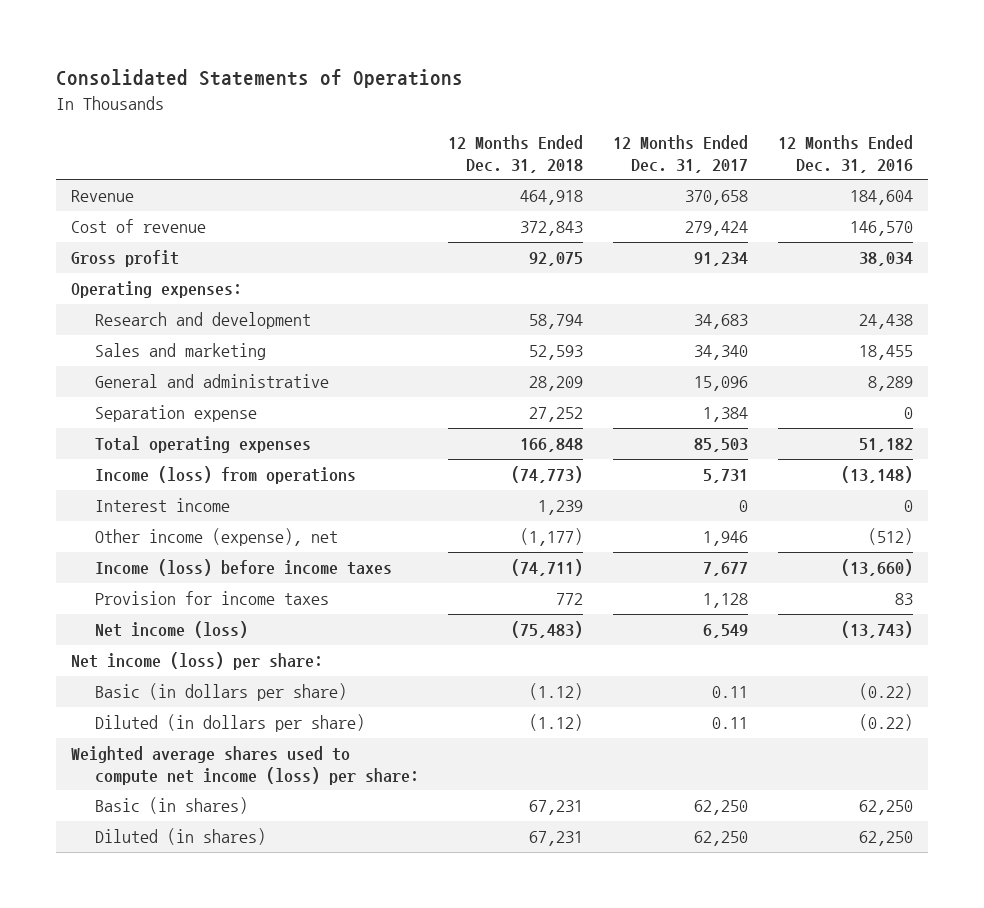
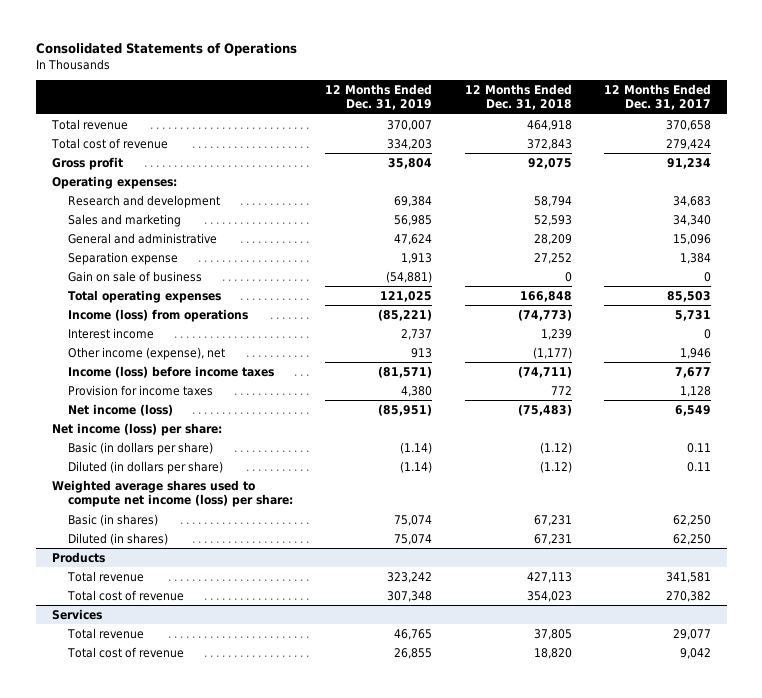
[777,135,913,173] 12 Months Ended Dec. 31, 2016 -> none
none -> [325,84,433,111] 12 Months Ended Dec. 31, 2019
[70,190,134,203] Revenue -> [50,118,128,130] Total revenue
[70,219,206,234] Cost of revenue -> [50,137,168,149] Total cost of revenue
none -> [67,270,202,282] Gain on sale of business
none -> [51,551,105,563] Products
none -> [66,570,144,582] Total revenue
none -> [66,589,184,601] Total cost of revenue
none -> [51,608,102,620] Services
none -> [66,627,144,639] Total revenue
none -> [66,646,184,658] Total cost of revenue

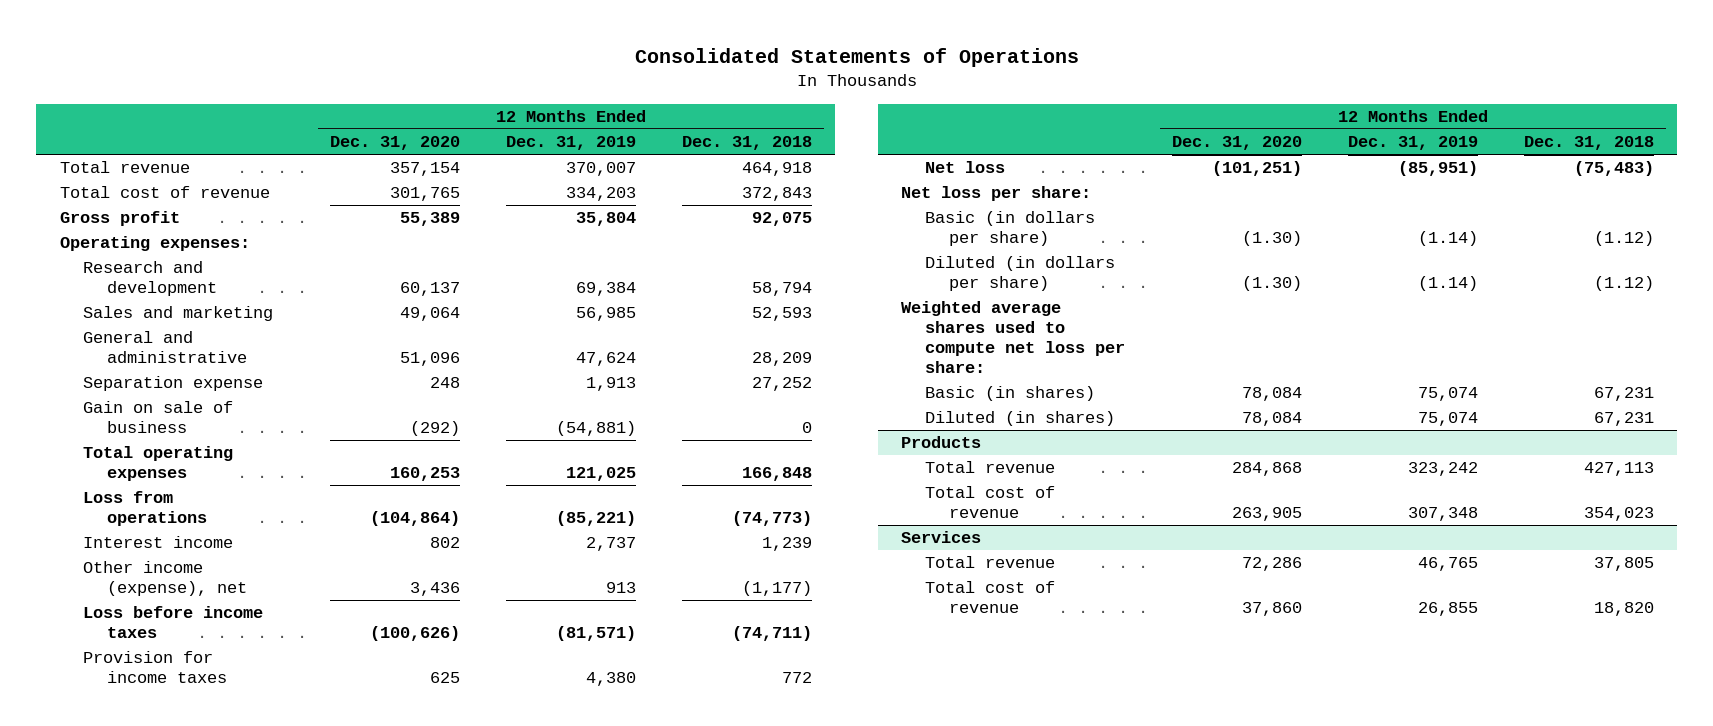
[603,84,711,111] 12 Months Ended Dec. 31, 2017 -> none
none -> [329,136,460,151] Dec. 31, 2020
[67,308,248,322] Income (loss) from operations -> [83,491,208,527] Loss from operations
[67,365,274,378] Income (loss) before income taxes -> [83,606,264,639] Loss before income taxes
[67,403,173,416] Net income (loss) -> [925,161,1006,174] Net loss
[51,422,222,436] Net income (loss) per share: -> [901,186,1092,202] Net loss per share:
[51,479,293,508] Weighted average shares used to compute net income (loss) per share: -> [901,301,1126,374] Weighted average shares used to compute net loss per share:

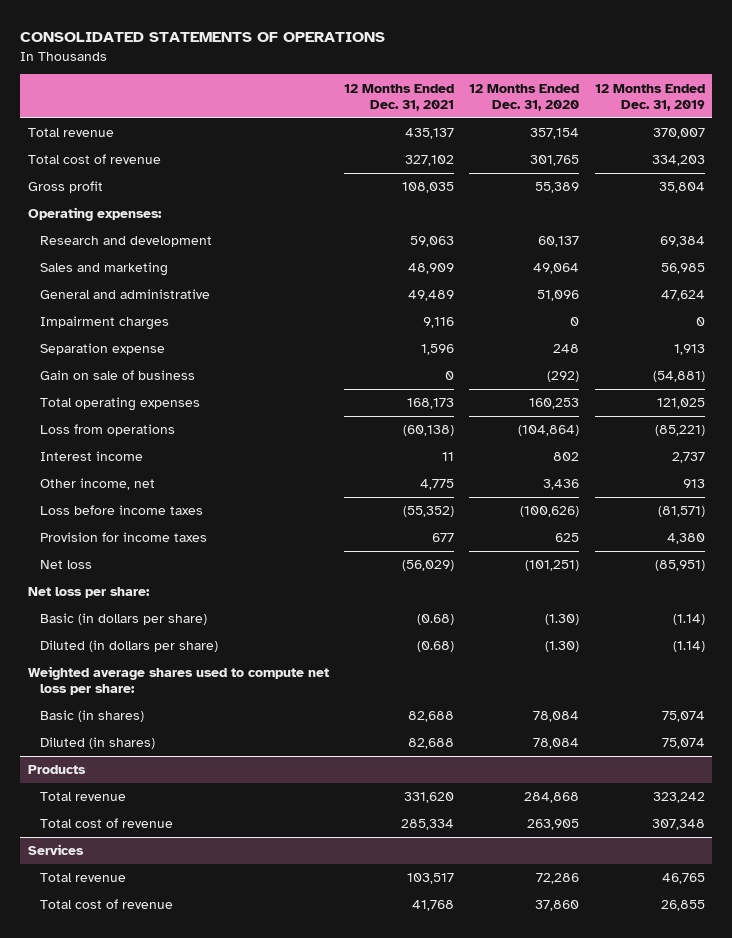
[634,48,1079,68] Consolidated Statements of Operations -> [19,31,385,42] CONSOLIDATED STATEMENTS OF OPERATIONS
[682,136,813,151] Dec. 31, 2018 -> none
none -> [343,83,454,111] 12 Months Ended Dec. 31, 2021
none -> [39,316,169,331] Impairment charges
[83,561,248,597] Other income (expense), net -> [39,478,155,491] Other income, net

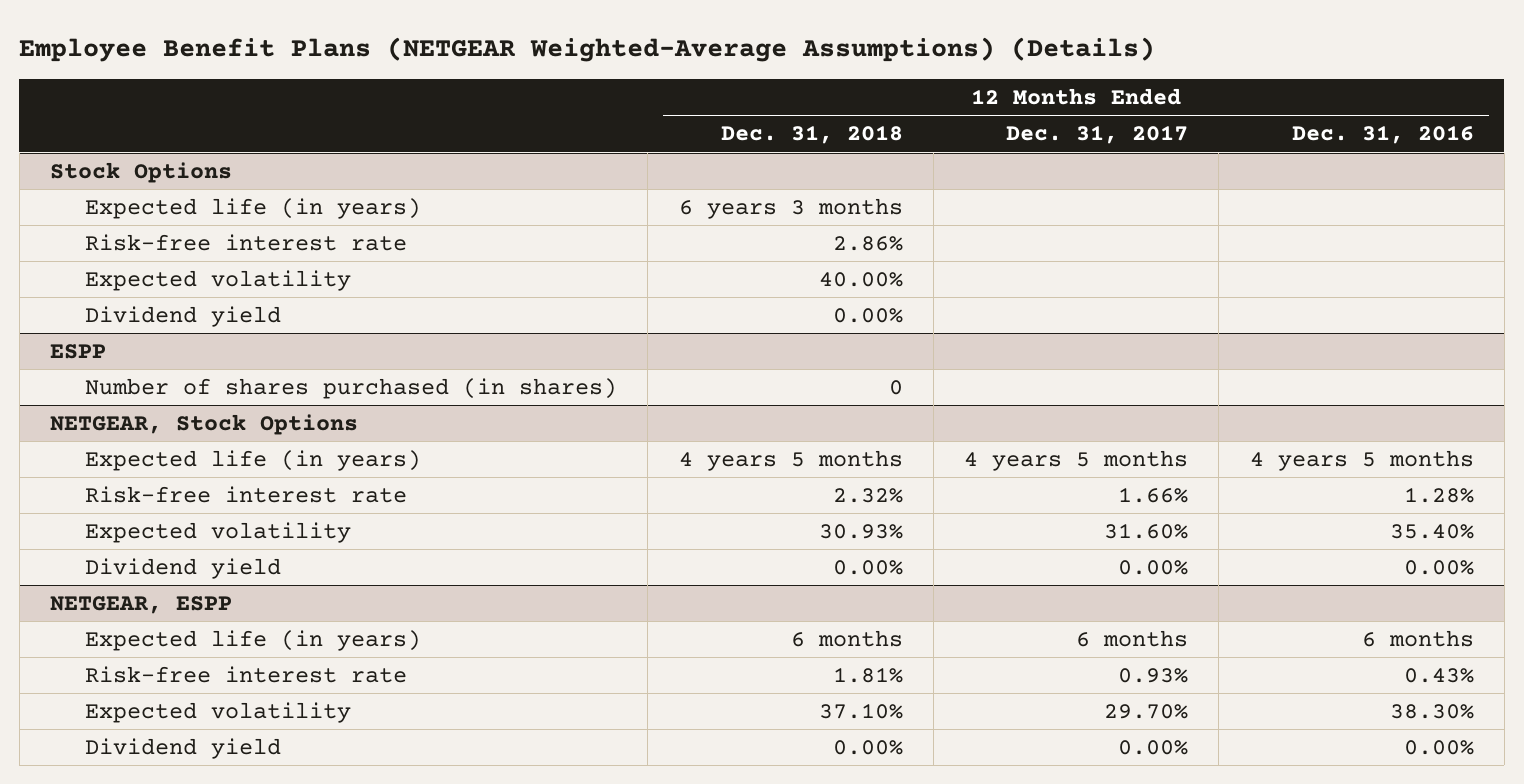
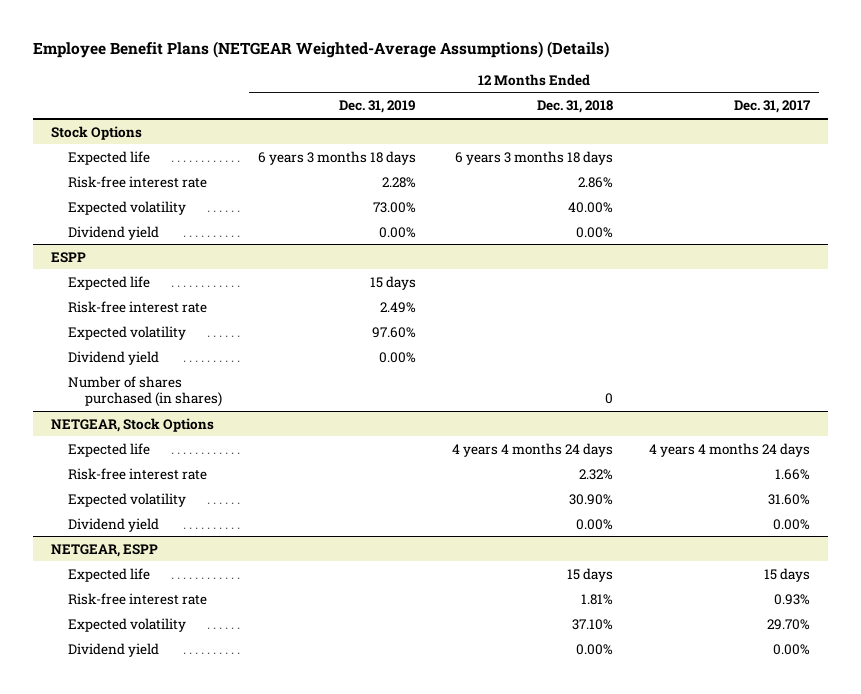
[1291,125,1474,145] Dec. 31, 2016 -> none
none -> [339,100,417,114] Dec. 31, 2019
[85,197,422,219] Expected life (in years) -> [68,150,151,165] Expected life
[678,197,903,219] 6 years 3 months -> [455,150,614,165] 6 years 3 months 18 days
none -> [68,275,151,290] Expected life
none -> [68,300,208,313] Risk-free interest rate
none -> [68,325,187,340] Expected volatility
none -> [68,350,160,365] Dividend yield
[85,449,422,471] Expected life (in years) -> [68,442,151,457] Expected life
[678,449,903,471] 4 years 5 months -> [452,442,614,457] 4 years 4 months 24 days
[964,449,1189,471] 4 years 5 months -> [649,442,811,457] 4 years 4 months 24 days
[818,523,903,539] 30.93% -> [569,493,614,505] 30.90%
[85,629,422,651] Expected life (in years) -> [68,567,151,582] Expected life
[790,629,903,647] 6 months -> [567,567,614,582] 15 days
[1076,629,1189,647] 6 months -> [764,567,811,582] 15 days

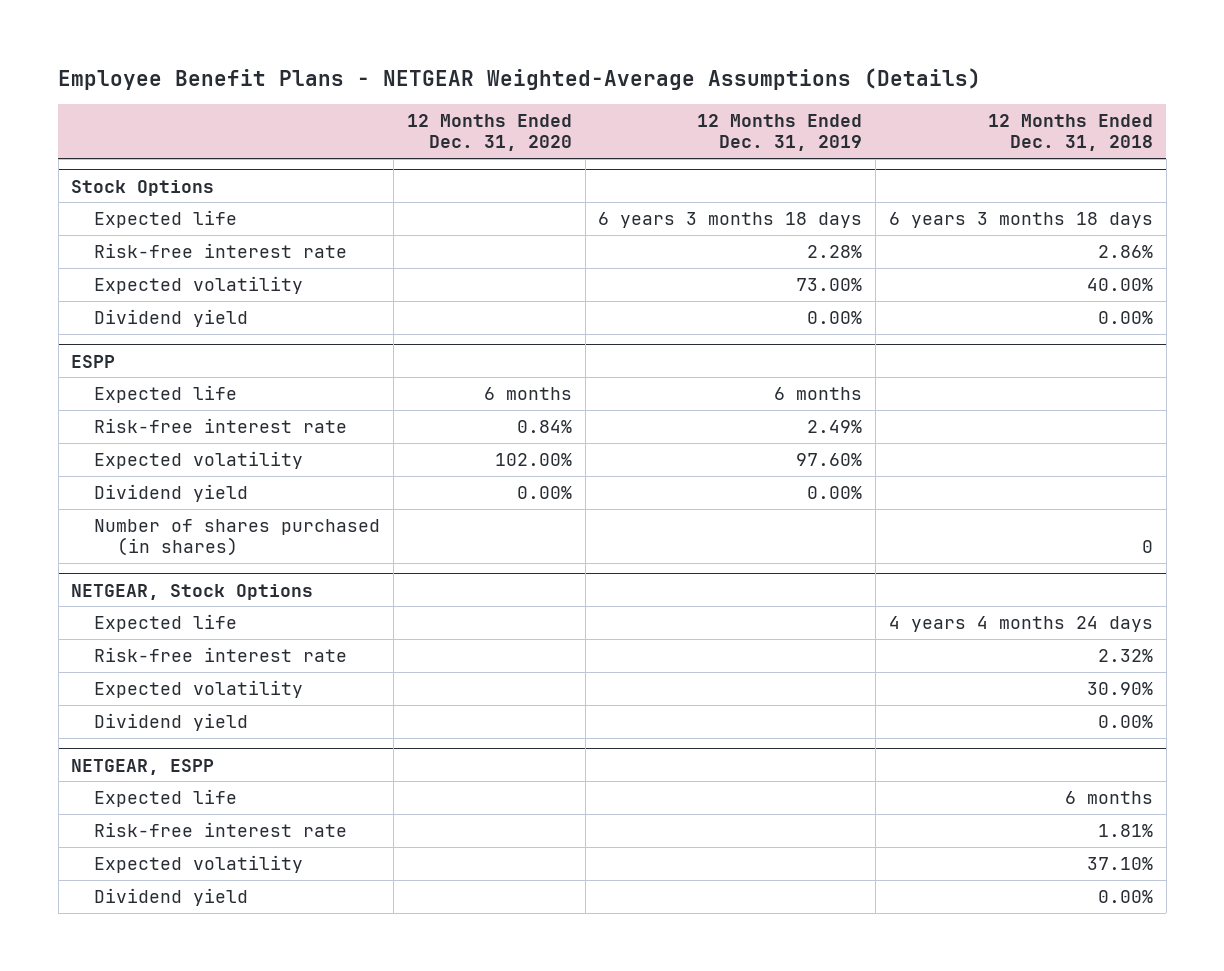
[33,40,610,58] Employee Benefit Plans (NETGEAR Weighted-Average Assumptions) (Details) -> [58,68,982,91] Employee Benefit Plans - NETGEAR Weighted-Average Assumptions (Details)
[734,100,812,114] Dec. 31, 2017 -> none
none -> [406,114,572,152] 12 Months Ended Dec. 31, 2020
[370,275,417,290] 15 days -> [774,386,863,400] 6 months
[567,567,614,582] 15 days -> [1064,790,1153,804] 6 months

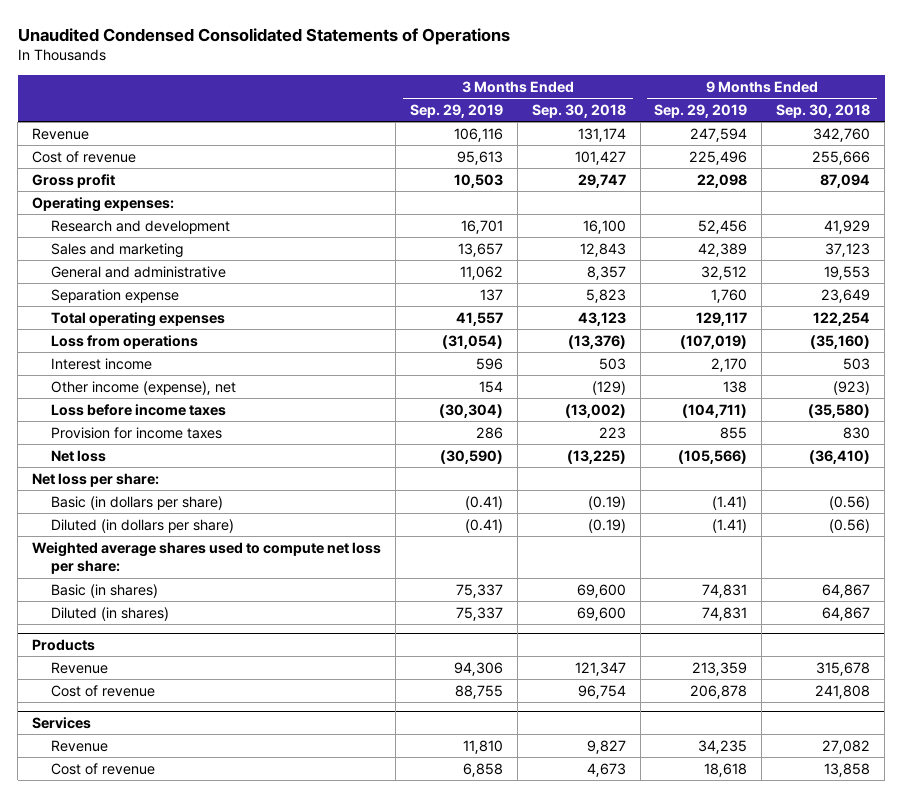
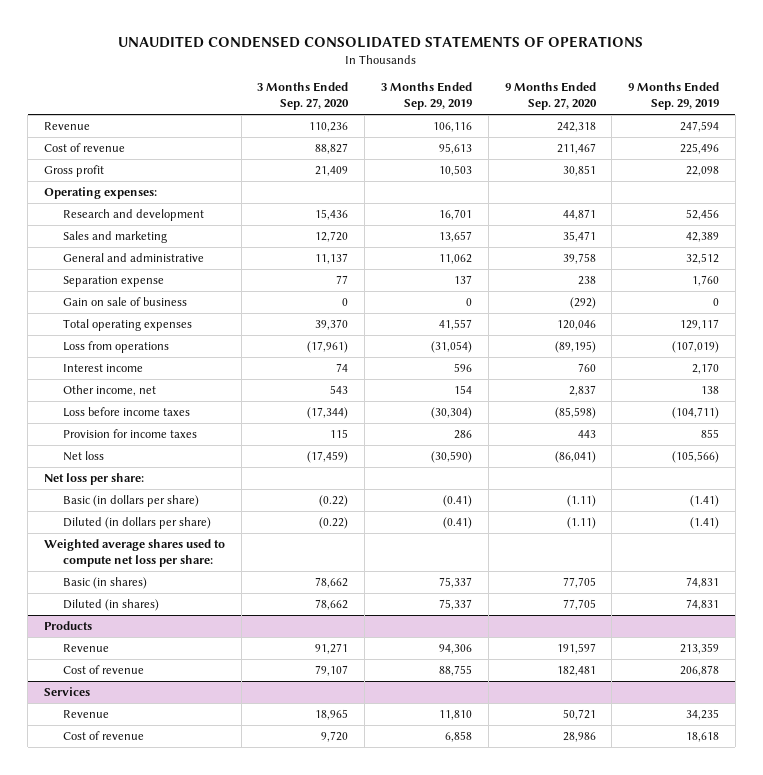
[17,27,510,45] Unaudited Condensed Consolidated Statements of Operations -> [118,35,644,48] UNAUDITED CONDENSED CONSOLIDATED STATEMENTS OF OPERATIONS
[531,103,626,118] Sep. 30, 2018 -> none
[776,103,871,118] Sep. 30, 2018 -> none
none -> [257,82,350,111] 3 Months Ended Sep. 27, 2020
none -> [504,82,597,111] 9 Months Ended Sep. 27, 2020
none -> [62,297,187,307] Gain on sale of business
[50,380,236,395] Other income (expense), net -> [62,385,156,397] Other income, net

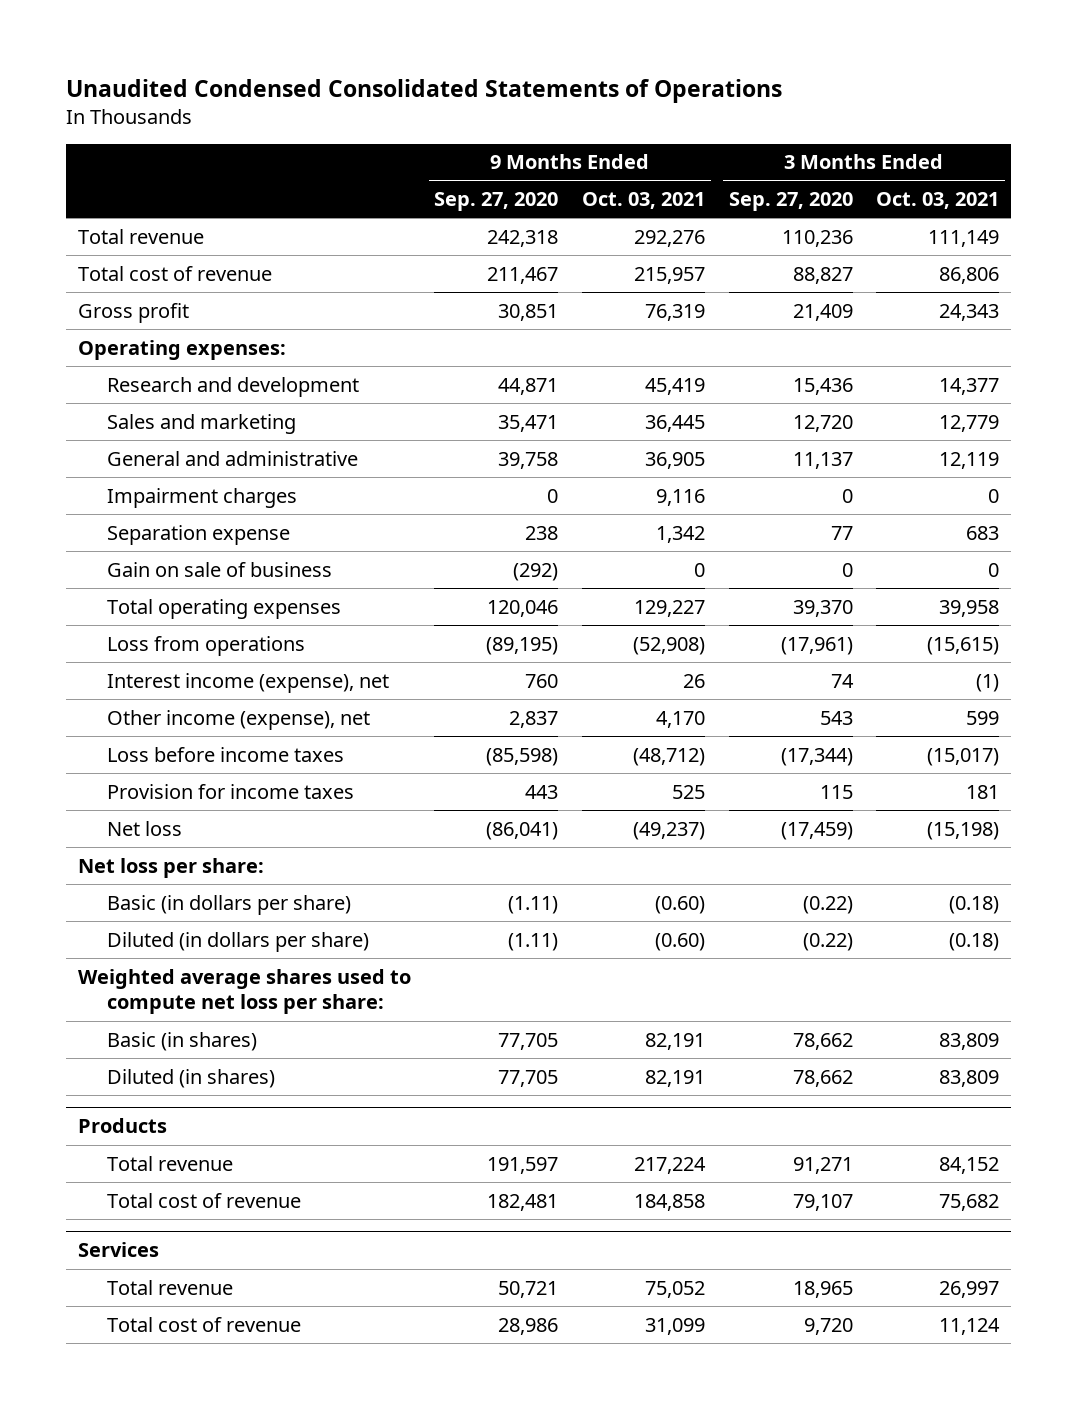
[118,35,644,48] UNAUDITED CONDENSED CONSOLIDATED STATEMENTS OF OPERATIONS -> [65,78,782,103] Unaudited Condensed Consolidated Statements of Operations
[380,82,472,111] 3 Months Ended Sep. 29, 2019 -> none
[628,82,720,111] 9 Months Ended Sep. 29, 2019 -> none
none -> [582,192,706,210] Oct. 03, 2021
none -> [876,192,1000,210] Oct. 03, 2021
[43,122,90,131] Revenue -> [77,228,204,244] Total revenue
[43,143,125,153] Cost of revenue -> [77,265,272,281] Total cost of revenue
none -> [106,487,297,508] Impairment charges
[62,364,143,373] Interest income -> [106,672,389,693] Interest income (expense), net
[62,385,156,397] Other income, net -> [106,709,370,730] Other income (expense), net
[62,644,109,653] Revenue -> [106,1155,233,1171] Total revenue
[62,665,144,675] Cost of revenue -> [106,1192,301,1208] Total cost of revenue
[62,710,109,719] Revenue -> [106,1279,233,1295] Total revenue
[62,731,144,741] Cost of revenue -> [106,1316,301,1332] Total cost of revenue

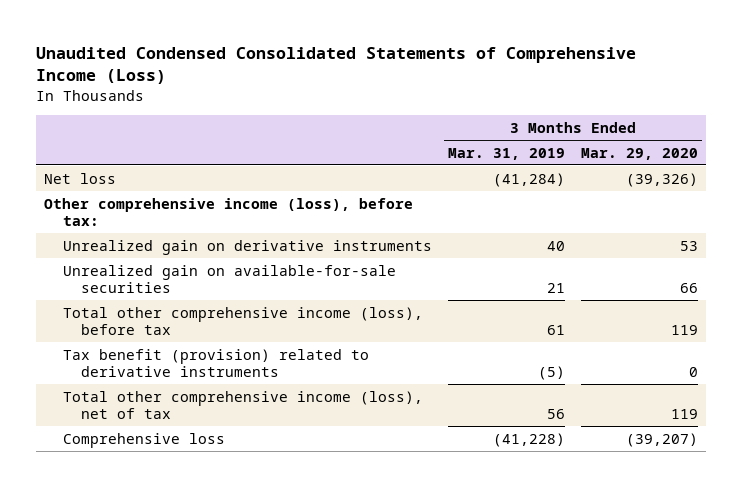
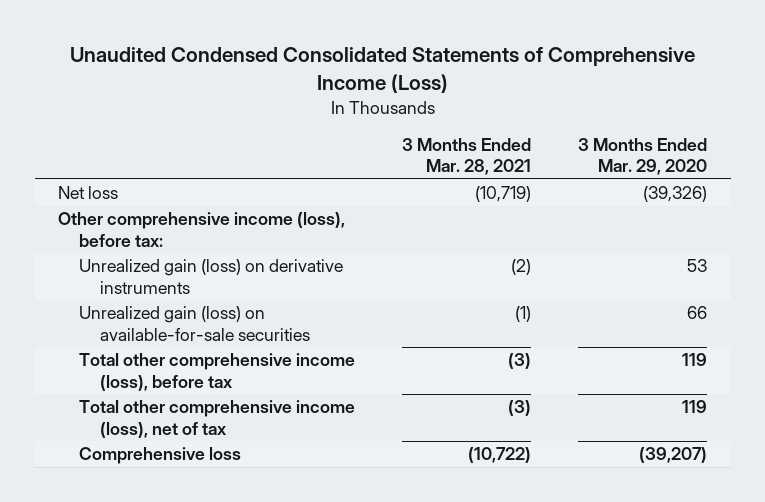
[447,147,565,160] Mar. 31, 2019 -> none
none -> [402,137,532,176] 3 Months Ended Mar. 28, 2021
[62,239,432,255] Unrealized gain on derivative instruments -> [78,259,343,294] Unrealized gain (loss) on derivative instruments
[62,264,396,293] Unrealized gain on available-for-sale securities -> [78,306,310,341] Unrealized gain (loss) on available-for-sale securities
[62,348,369,377] Tax benefit (provision) related to derivative instruments -> none

